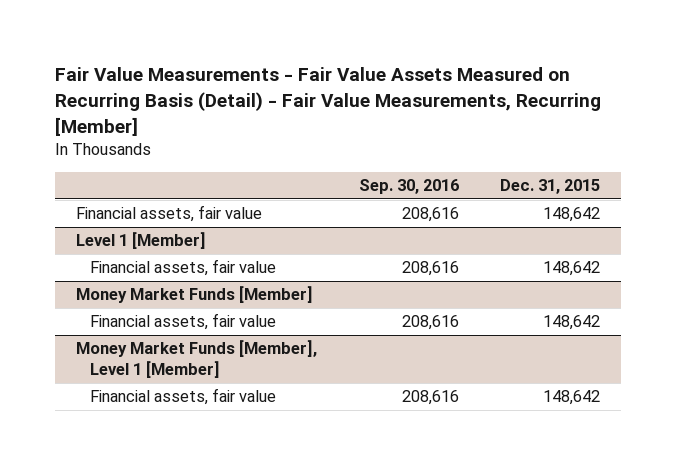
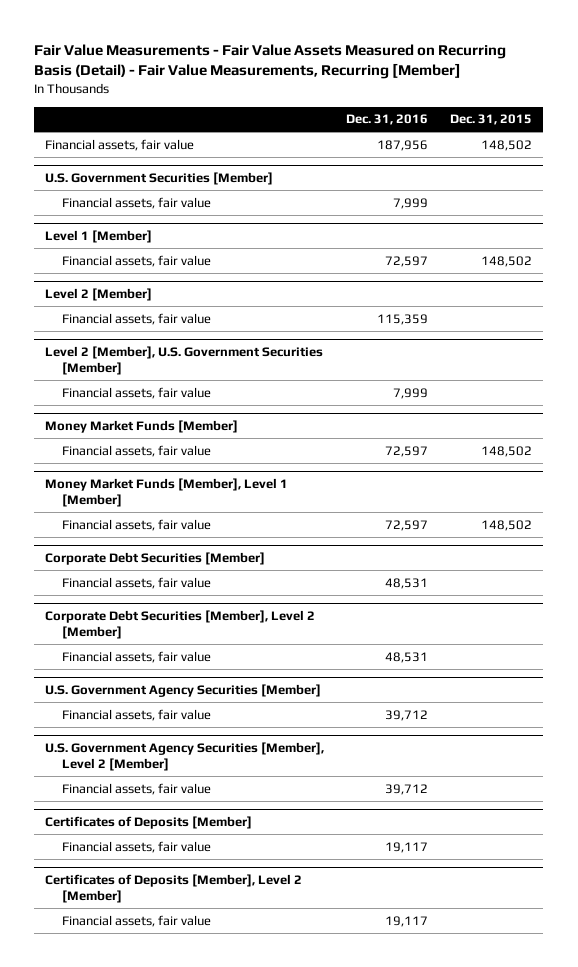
[358,179,459,195] Sep. 30, 2016 -> none
none -> [346,114,429,126] Dec. 31, 2016
[543,207,601,223] 148,642 -> [481,139,533,151] 148,502
none -> [45,171,274,185] U.S. Government Securities [Member]
none -> [62,196,212,209] Financial assets, fair value
[543,261,601,277] 148,642 -> [481,255,533,267] 148,502
none -> [45,287,153,301] Level 2 [Member]
none -> [62,312,212,325] Financial assets, fair value
none -> [45,345,324,376] Level 2 [Member], U.S. Government Securities [Member]
none -> [62,386,212,399] Financial assets, fair value
[543,315,601,331] 148,642 -> [481,445,533,457] 148,502
[543,390,601,406] 148,642 -> [481,519,533,531] 148,502
none -> [45,551,266,565] Corporate Debt Securities [Member]
none -> [62,576,212,589] Financial assets, fair value
none -> [45,609,316,640] Corporate Debt Securities [Member], Level 2 [Member]
none -> [62,650,212,663] Financial assets, fair value
none -> [45,683,322,697] U.S. Government Agency Securities [Member]
none -> [62,708,212,721] Financial assets, fair value
none -> [45,741,325,772] U.S. Government Agency Securities [Member], Level 2 [Member]
none -> [62,782,212,795] Financial assets, fair value
none -> [45,815,253,829] Certificates of Deposits [Member]
none -> [62,840,212,853] Financial assets, fair value
none -> [45,873,303,904] Certificates of Deposits [Member], Level 2 [Member]
none -> [62,914,212,927] Financial assets, fair value

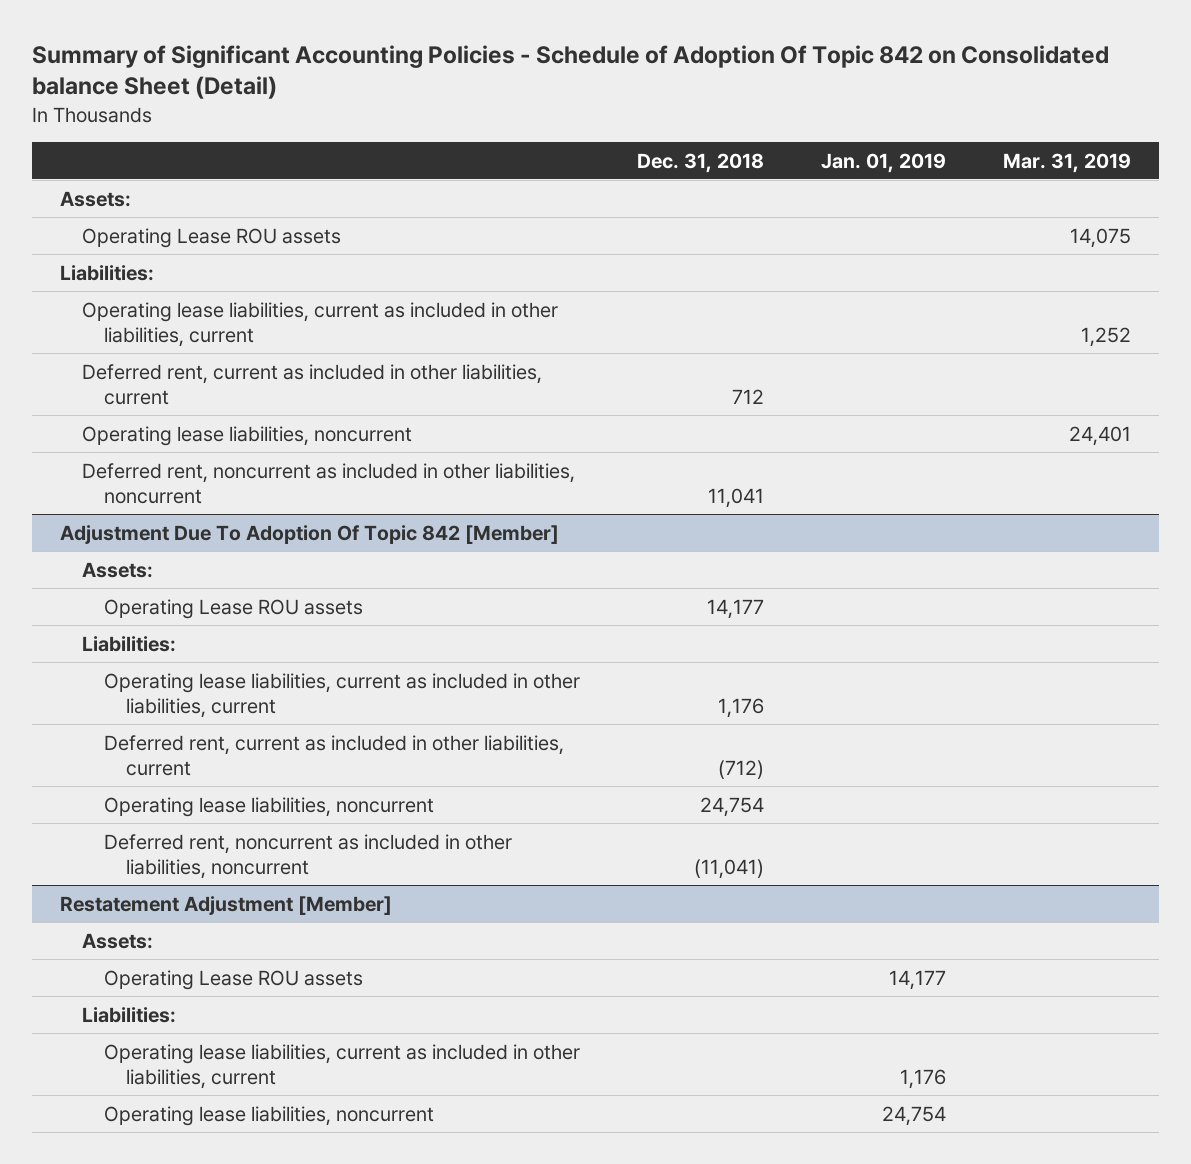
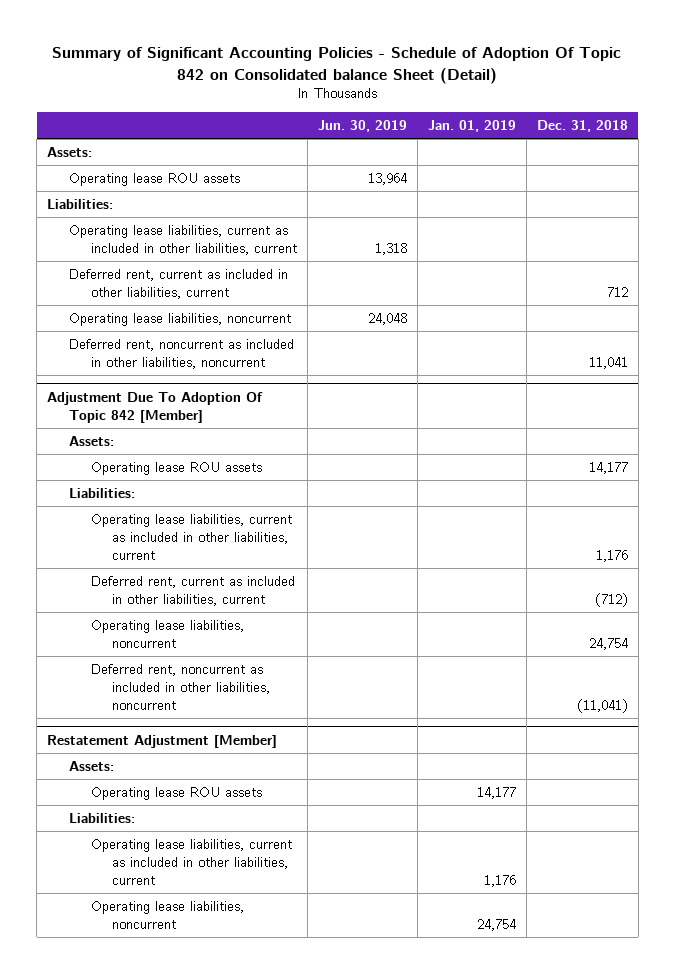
[1002,152,1131,173] Mar. 31, 2019 -> none
none -> [317,119,407,132] Jun. 30, 2019
[82,227,342,248] Operating Lease ROU assets -> [68,172,240,186] Operating lease ROU assets
[104,598,364,619] Operating Lease ROU assets -> [90,461,262,475] Operating lease ROU assets
[104,969,364,990] Operating Lease ROU assets -> [90,786,262,800] Operating lease ROU assets

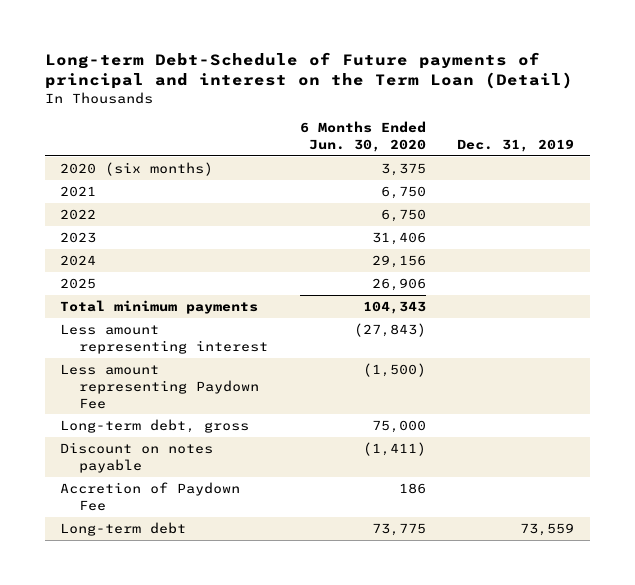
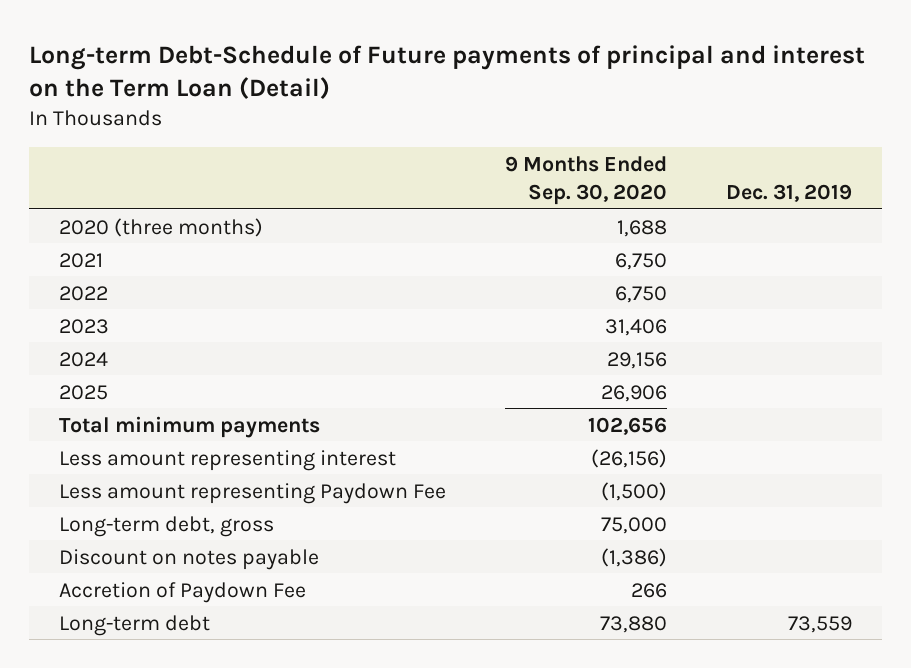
[299,121,426,153] 6 Months Ended Jun. 30, 2020 -> none
none -> [504,155,667,205] 9 Months Ended Sep. 30, 2020
[60,162,214,177] 2020 (six months) -> [58,217,263,237] 2020 (three months)

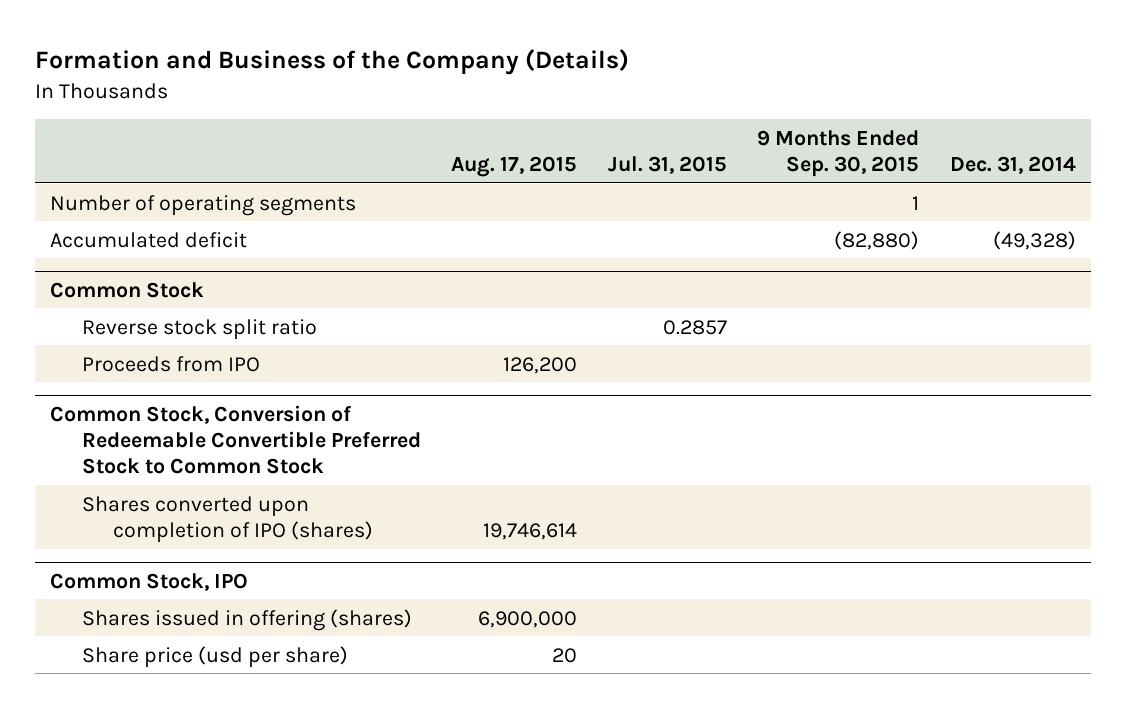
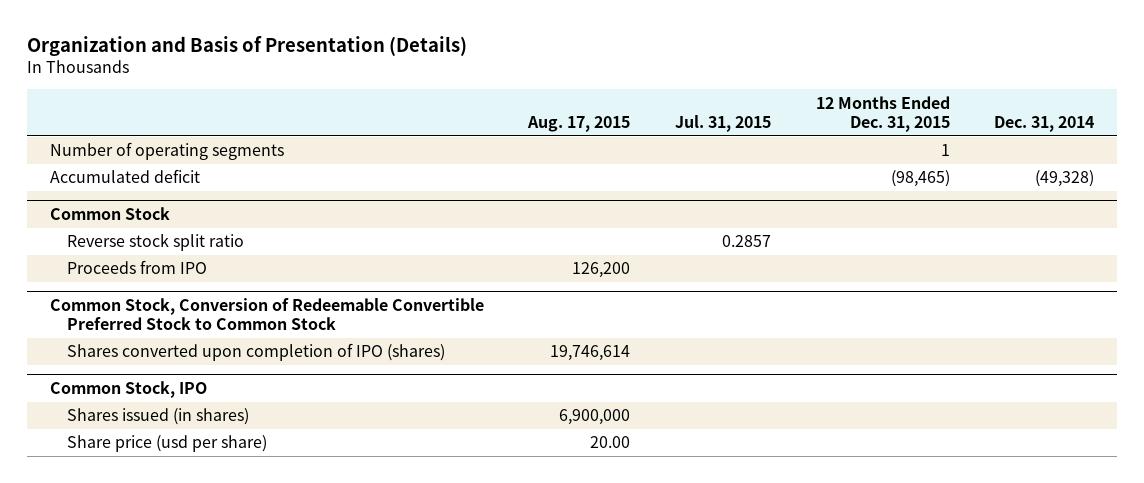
[34,49,629,76] Formation and Business of the Company (Details) -> [27,35,468,56] Organization and Basis of Presentation (Details)
[757,129,920,177] 9 Months Ended Sep. 30, 2015 -> none
none -> [815,95,950,133] 12 Months Ended Dec. 31, 2015
[81,608,412,631] Shares issued in offering (shares) -> [66,408,249,426] Shares issued (in shares)
[552,647,578,663] 20 -> [590,436,631,449] 20.00

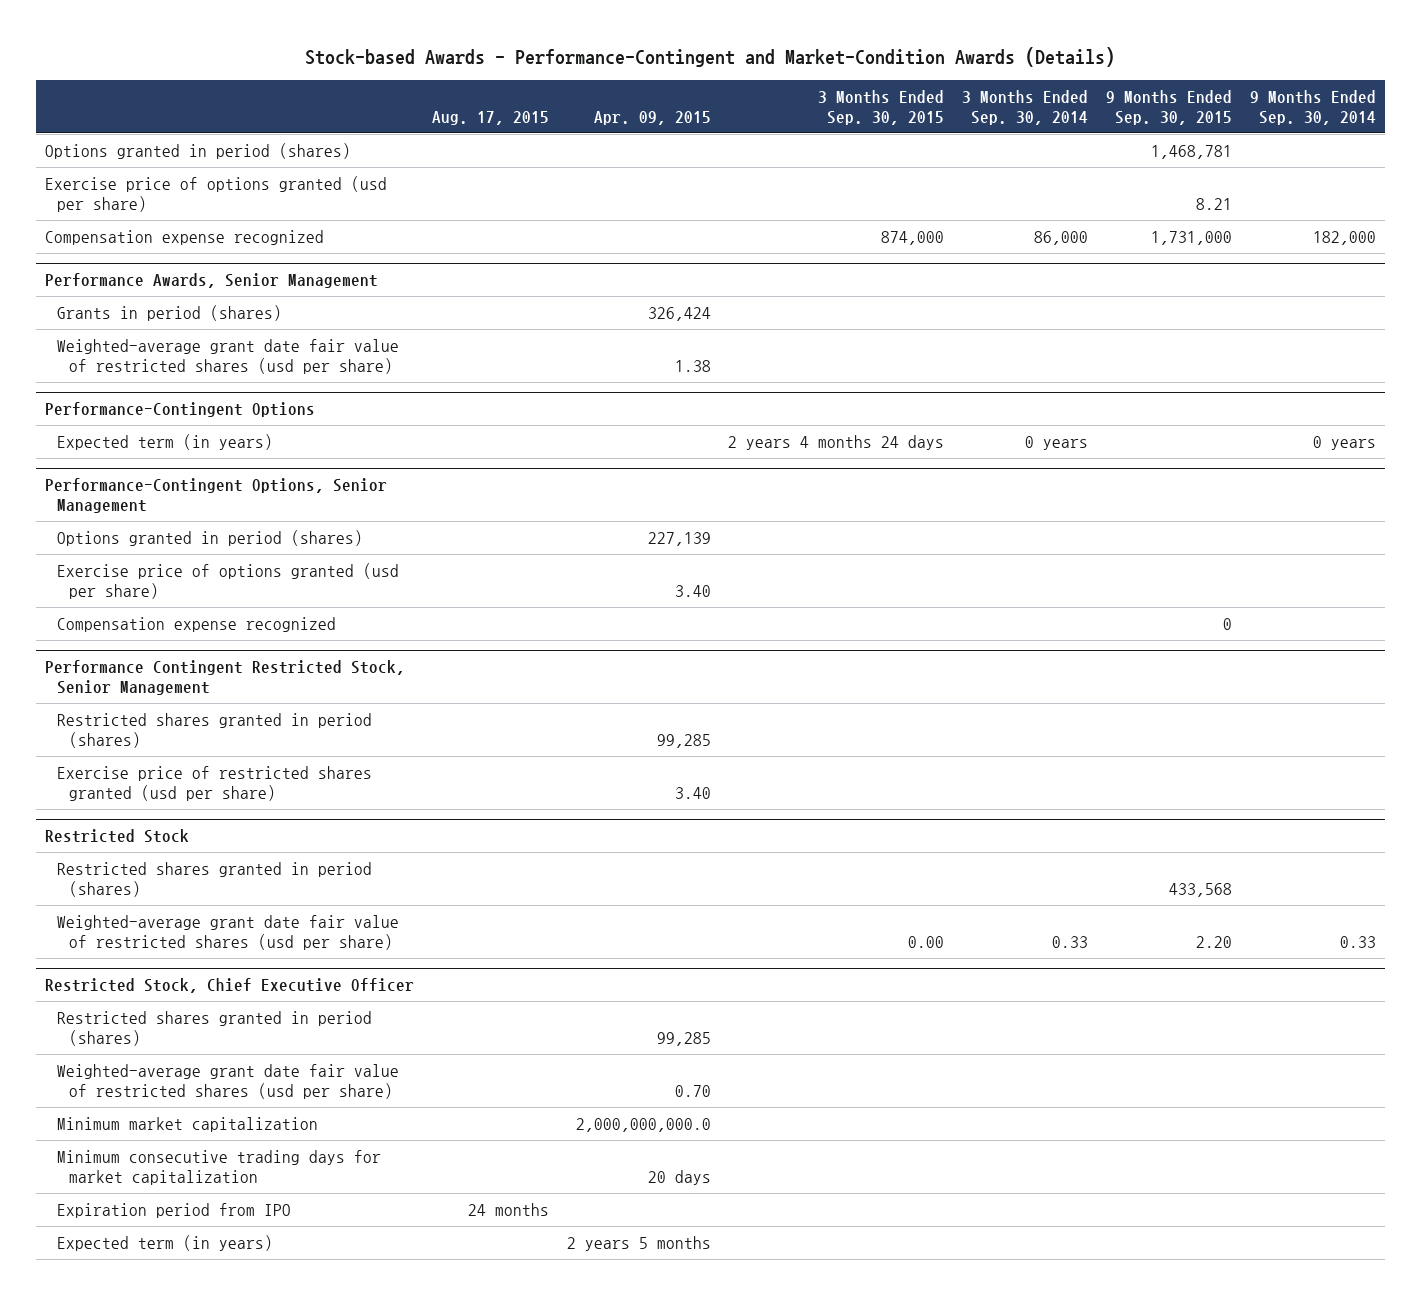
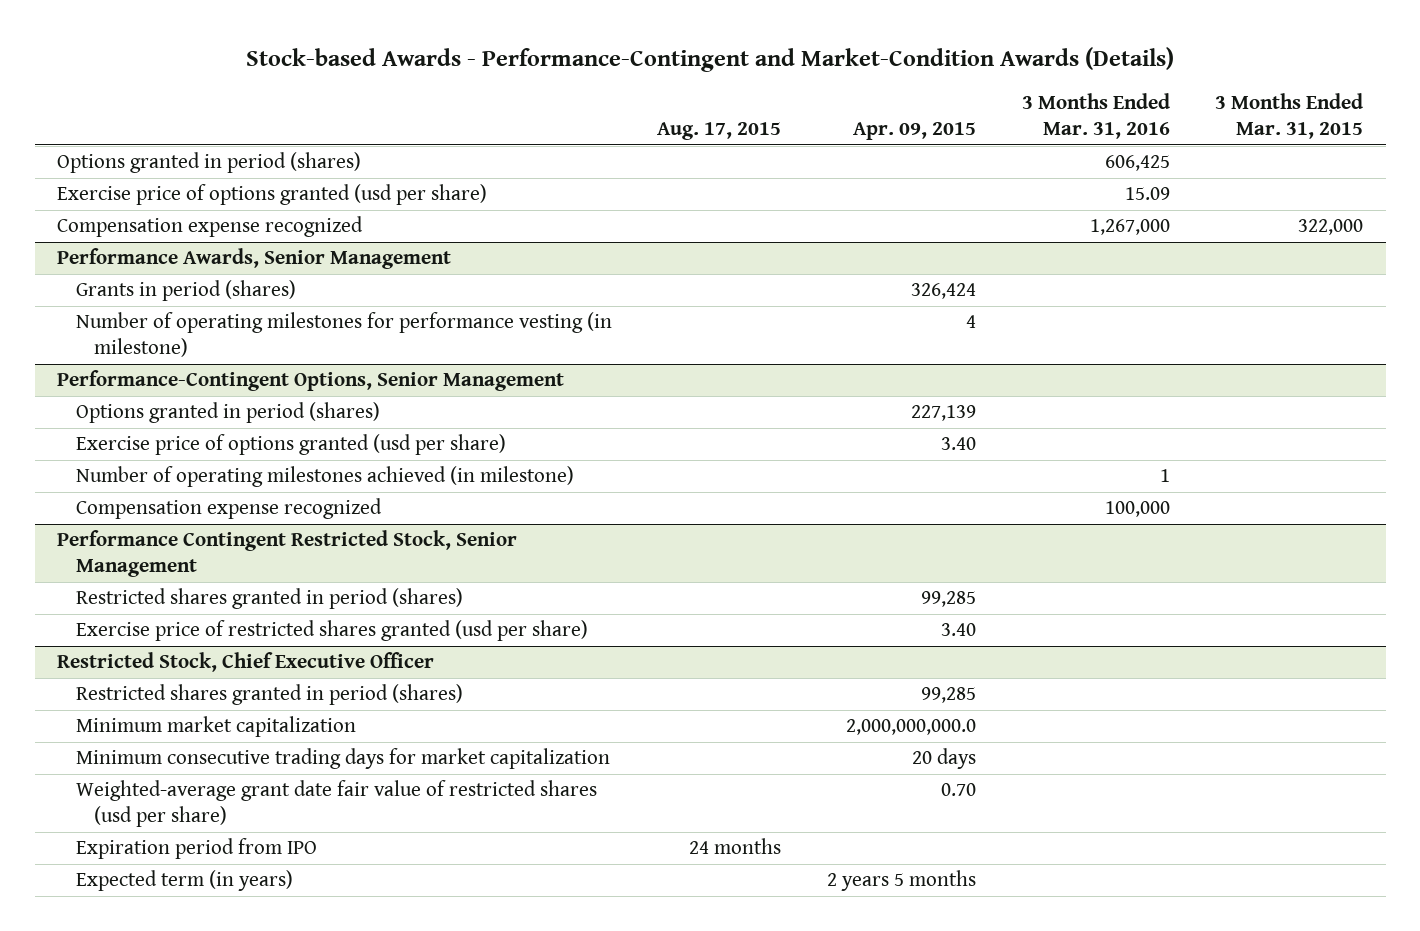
[818,89,945,126] 3 Months Ended Sep. 30, 2015 -> none
[962,89,1089,126] 3 Months Ended Sep. 30, 2014 -> none
[1105,89,1232,126] 9 Months Ended Sep. 30, 2015 -> none
[1249,89,1376,126] 9 Months Ended Sep. 30, 2014 -> none
none -> [1021,93,1170,140] 3 Months Ended Mar. 31, 2016
none -> [1215,93,1364,140] 3 Months Ended Mar. 31, 2015
[57,338,400,375] Weighted-average grant date fair value of restricted shares (usd per share) -> none
[44,402,315,418] Performance-Contingent Options -> none
[57,433,274,450] Expected term (in years) -> none
none -> [75,312,612,358] Number of operating milestones for performance vesting (in milestone)
none -> [75,466,574,488] Number of operating milestones achieved (in milestone)
[44,829,189,844] Restricted Stock -> none
[57,861,373,898] Restricted shares granted in period (shares) -> none
[57,914,400,951] Weighted-average grant date fair value of restricted shares (usd per share) -> none
[57,1063,400,1100] Weighted-average grant date fair value of restricted shares (usd per share) -> [75,780,597,828] Weighted-average grant date fair value of restricted shares (usd per share)

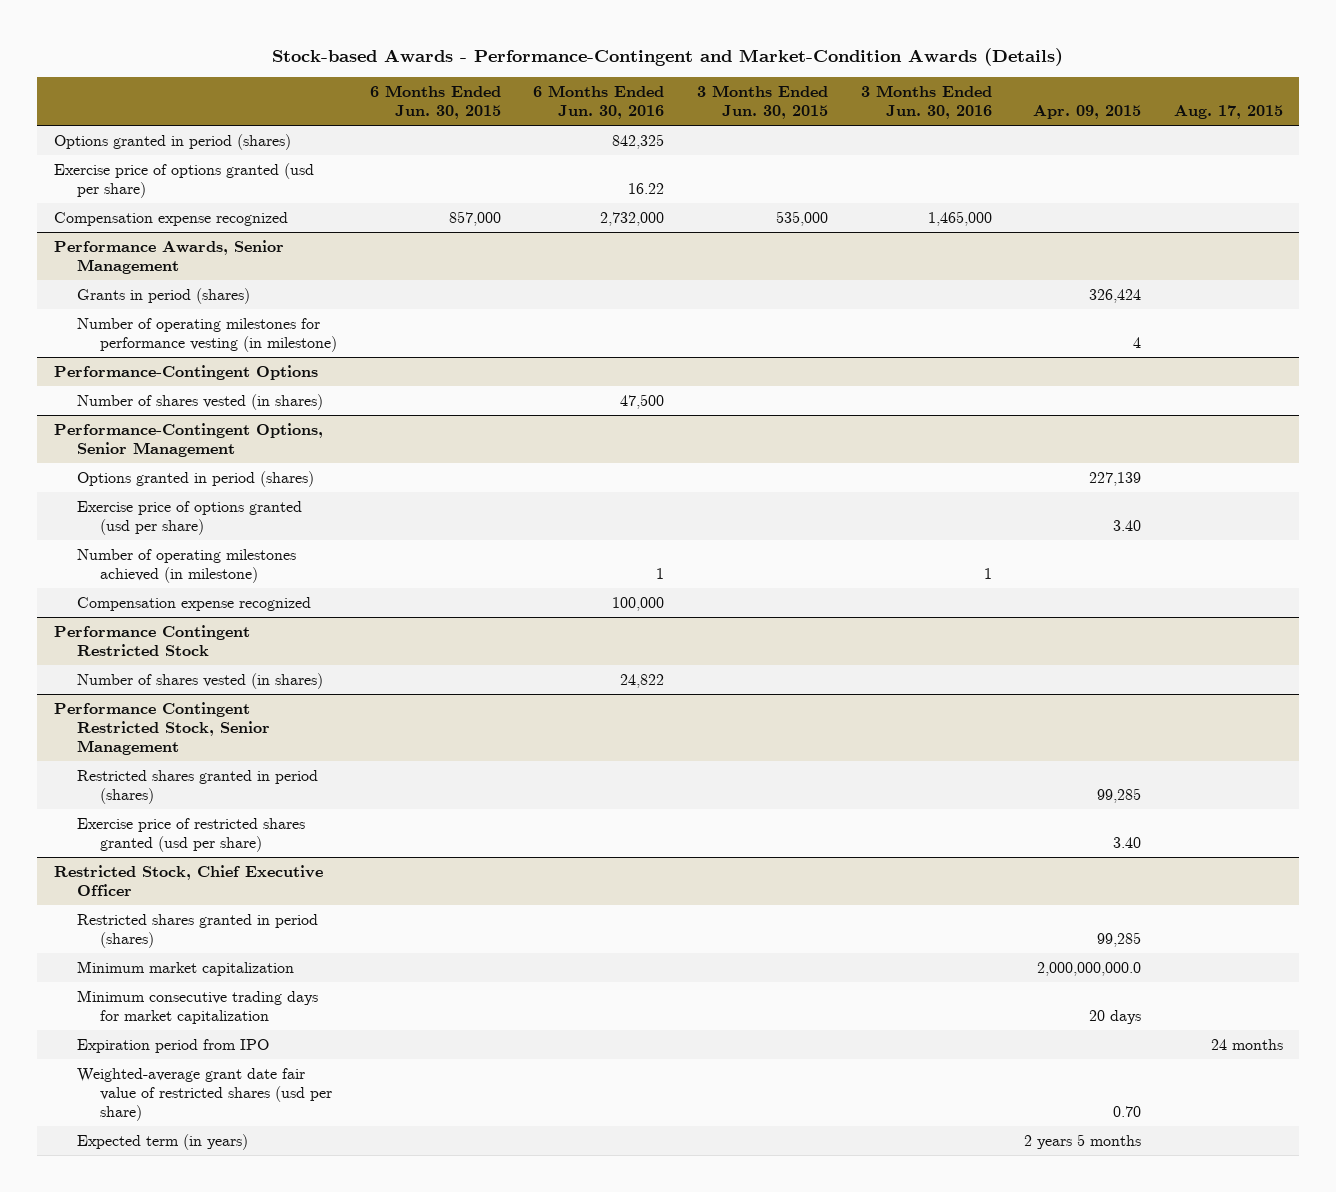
[1021,93,1170,140] 3 Months Ended Mar. 31, 2016 -> none
[1215,93,1364,140] 3 Months Ended Mar. 31, 2015 -> none
none -> [369,85,501,120] 6 Months Ended Jun. 30, 2015
none -> [533,85,665,120] 6 Months Ended Jun. 30, 2016
none -> [696,85,828,120] 3 Months Ended Jun. 30, 2015
none -> [860,85,992,120] 3 Months Ended Jun. 30, 2016
none -> [53,364,318,380] Performance-Contingent Options
none -> [76,393,323,410] Number of shares vested (in shares)
none -> [53,624,250,656] Performance Contingent Restricted Stock
none -> [76,672,323,689] Number of shares vested (in shares)
[75,780,597,828] Weighted-average grant date fair value of restricted shares (usd per share) -> [76,1067,333,1121] Weighted-average grant date fair value of restricted shares (usd per share)

